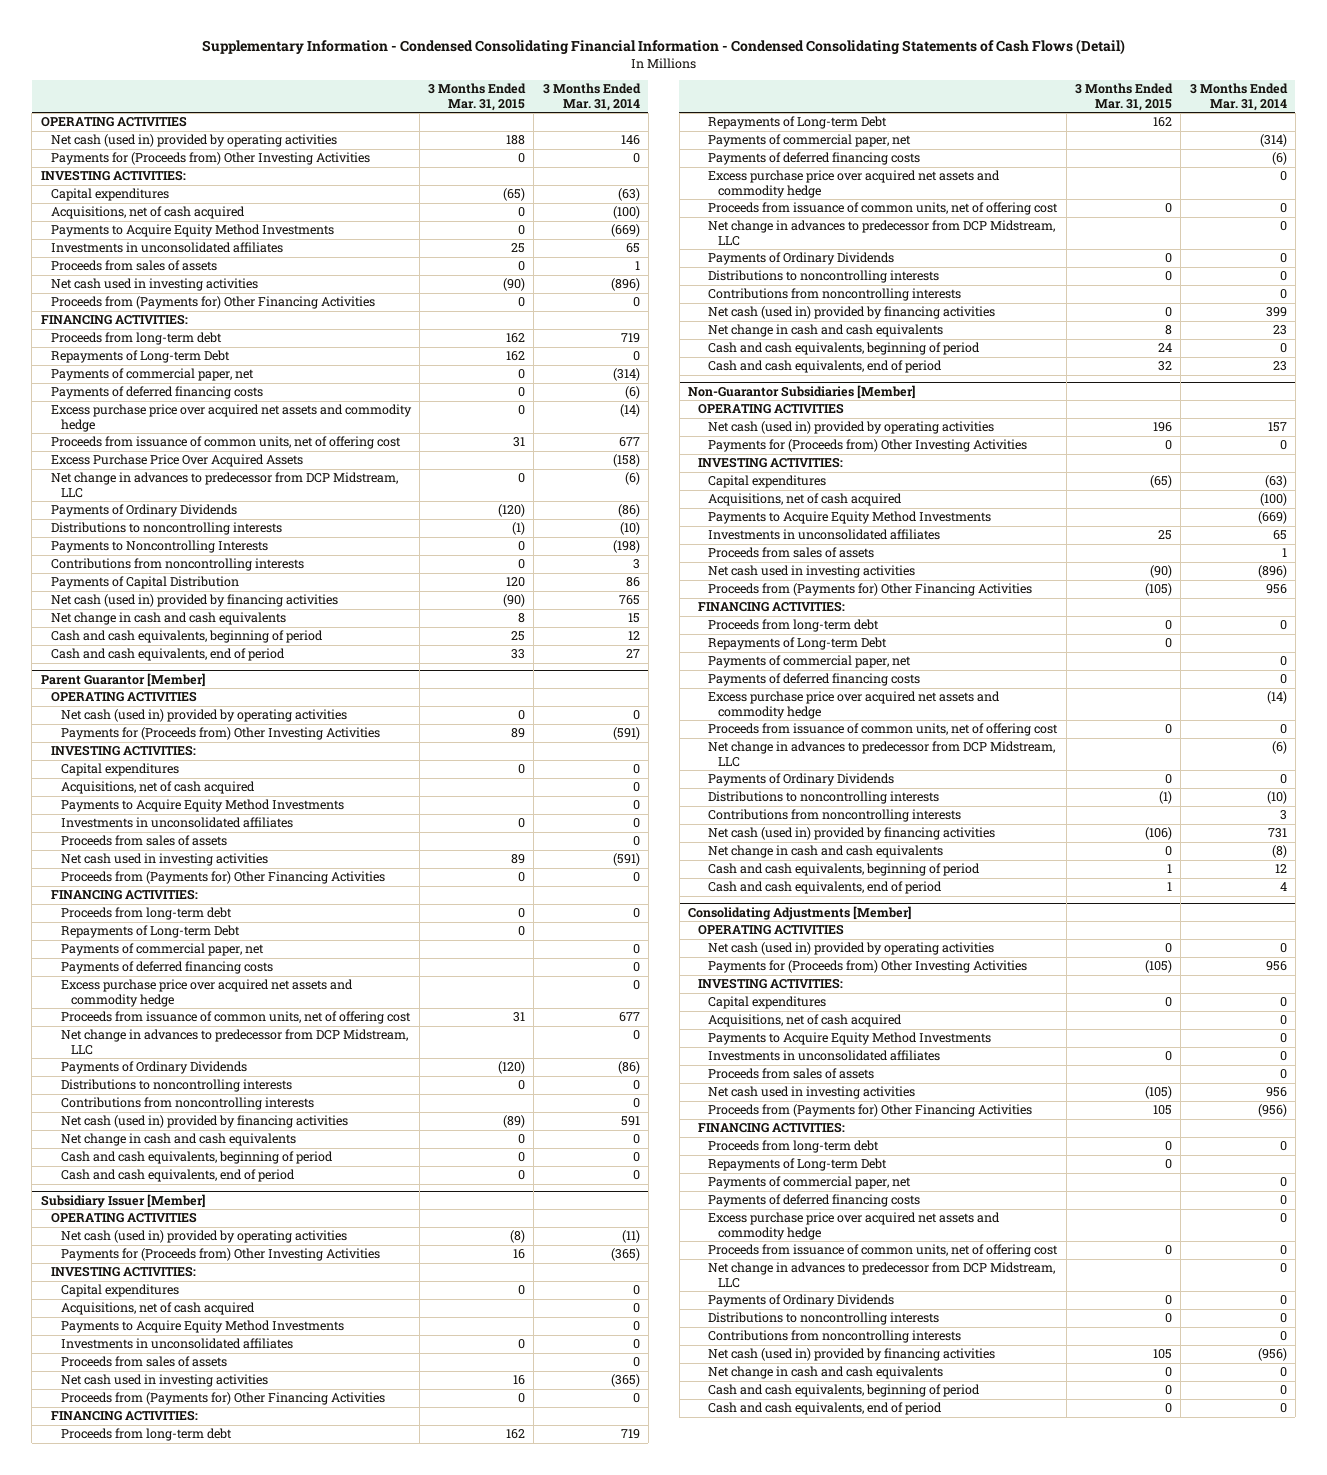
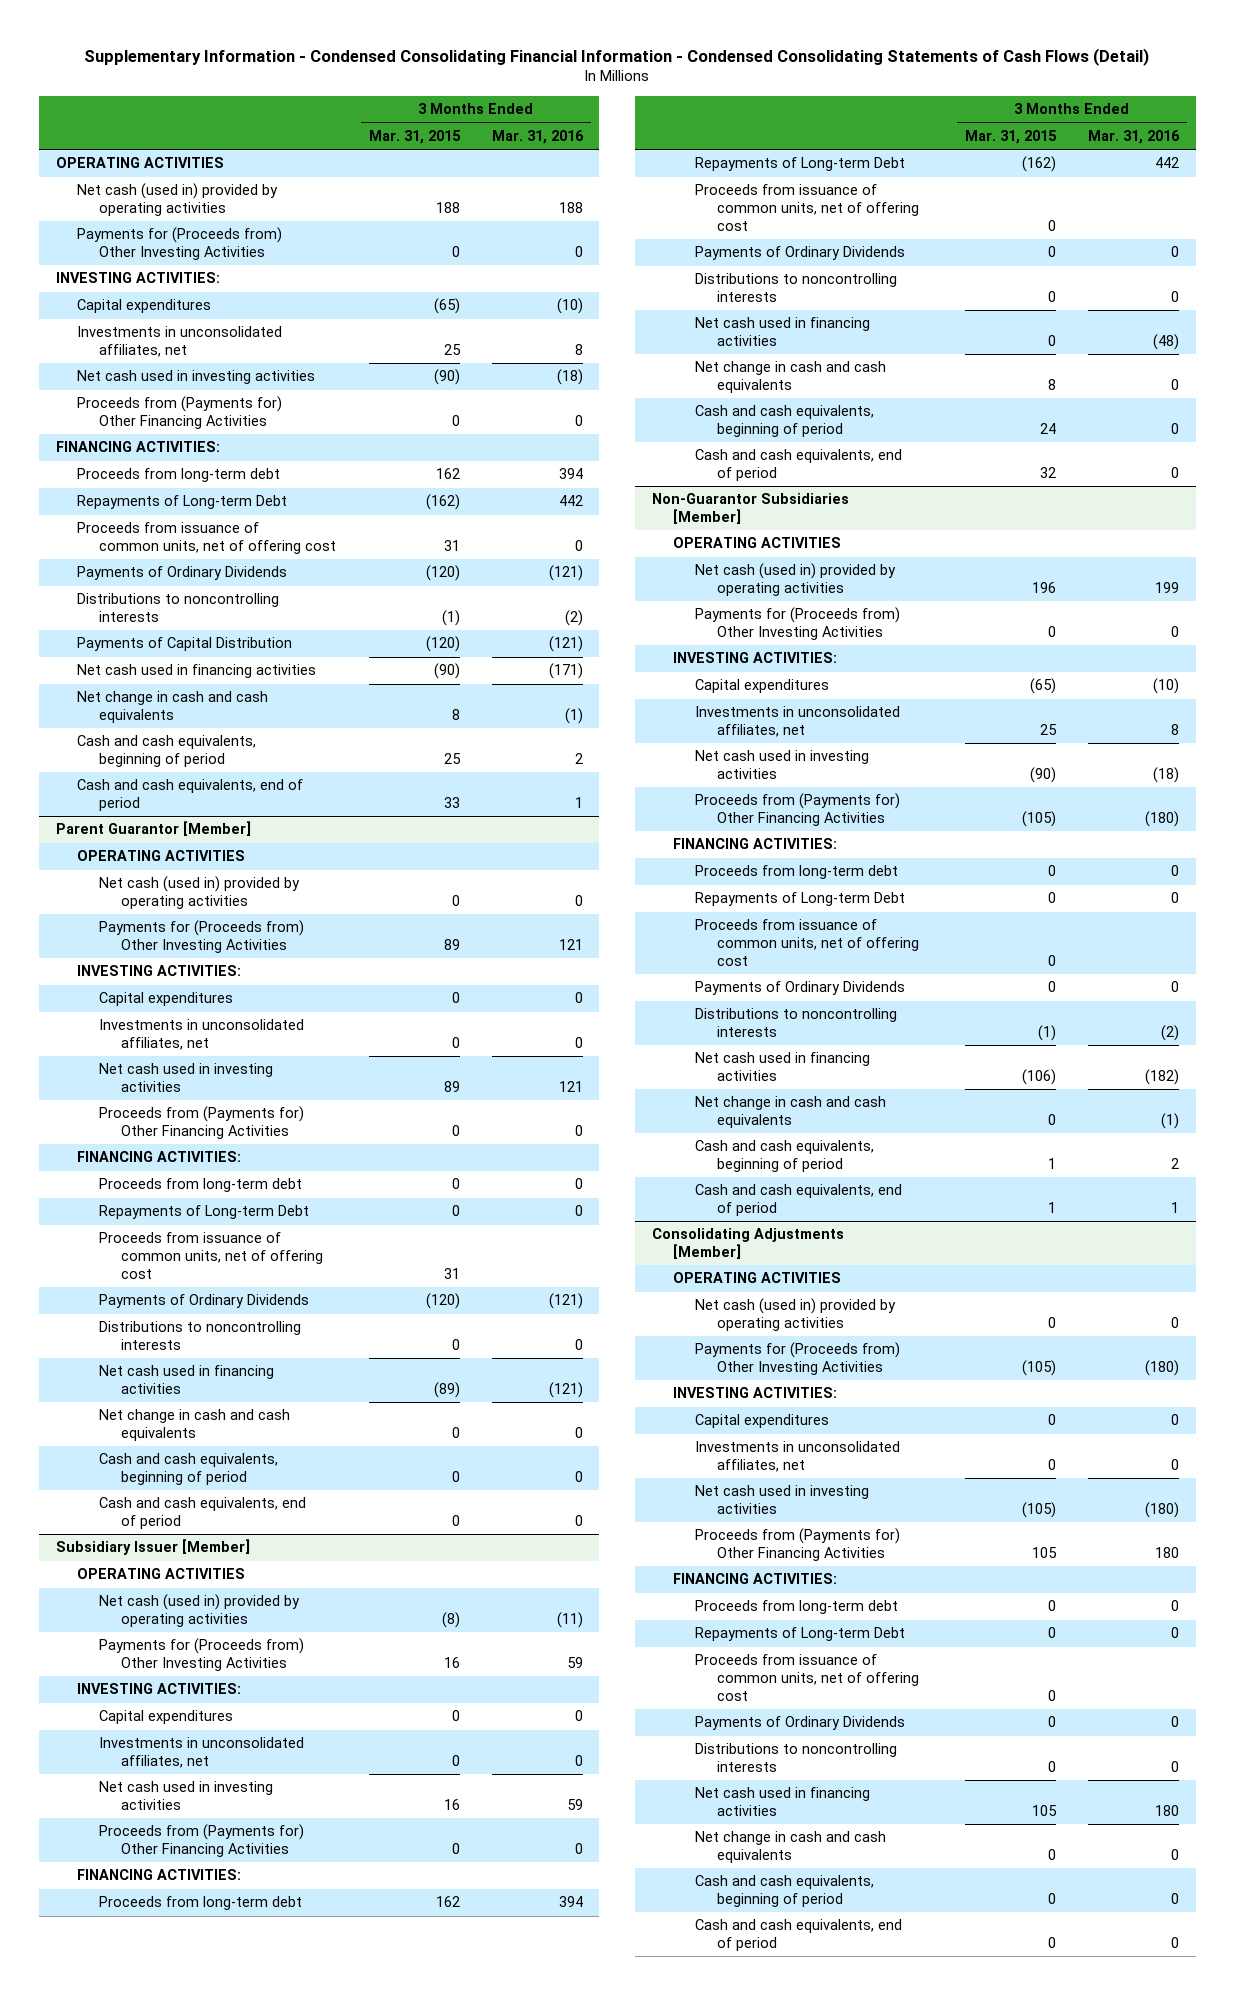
[542,83,641,111] 3 Months Ended Mar. 31, 2014 -> none
none -> [492,129,585,144] Mar. 31, 2016
[50,206,245,220] Acquisitions, net of cash acquired -> none
[50,224,334,238] Payments to Acquire Equity Method Investments -> none
[50,260,217,272] Proceeds from sales of assets -> none
[50,242,283,254] Investments in unconsolidated affiliates -> [77,326,283,358] Investments in unconsolidated affiliates, net
[50,368,254,382] Payments of commercial paper, net -> none
[50,386,263,400] Payments of deferred financing costs -> none
[50,404,412,432] Excess purchase price over acquired net assets and commodity hedge -> none
[506,351,526,362] 162 -> [425,494,460,511] (162)
[50,454,303,468] Excess Purchase Price Over Acquired Assets -> none
[50,472,398,498] Net change in advances to predecessor from DCP Midstream, LLC -> none
[50,540,268,554] Payments to Noncontrolling Interests -> none
[50,558,304,572] Contributions from noncontrolling interests -> none
[506,577,526,588] 120 -> [425,636,460,653] (120)
[50,594,338,608] Net cash (used in) provided by financing activities -> [77,664,317,679] Net cash used in financing activities
[60,781,255,795] Acquisitions, net of cash acquired -> none
[60,799,344,813] Payments to Acquire Equity Method Investments -> none
[60,835,227,847] Proceeds from sales of assets -> none
[60,817,293,829] Investments in unconsolidated affiliates -> [99,1019,305,1051] Investments in unconsolidated affiliates, net
[60,943,264,957] Payments of commercial paper, net -> none
[60,961,273,975] Payments of deferred financing costs -> none
[60,979,353,1007] Excess purchase price over acquired net assets and commodity hedge -> none
[60,1029,408,1055] Net change in advances to predecessor from DCP Midstream, LLC -> none
[60,1097,314,1111] Contributions from noncontrolling interests -> none
[60,1115,348,1129] Net cash (used in) provided by financing activities -> [99,1365,275,1395] Net cash used in financing activities
[60,1302,255,1316] Acquisitions, net of cash acquired -> none
[60,1320,344,1334] Payments to Acquire Equity Method Investments -> none
[60,1356,227,1368] Proceeds from sales of assets -> none
[60,1338,293,1350] Investments in unconsolidated affiliates -> [99,1737,305,1769] Investments in unconsolidated affiliates, net
[707,134,911,148] Payments of commercial paper, net -> none
[707,152,920,166] Payments of deferred financing costs -> none
[707,170,1000,198] Excess purchase price over acquired net assets and commodity hedge -> none
[1153,117,1173,128] 162 -> [1021,156,1056,173] (162)
[707,220,1055,246] Net change in advances to predecessor from DCP Midstream, LLC -> none
[707,288,961,302] Contributions from noncontrolling interests -> none
[707,306,995,320] Net cash (used in) provided by financing activities -> [695,317,871,347] Net cash used in financing activities
[707,493,902,507] Acquisitions, net of cash acquired -> none
[707,511,991,525] Payments to Acquire Equity Method Investments -> none
[707,547,874,559] Proceeds from sales of assets -> none
[707,529,940,541] Investments in unconsolidated affiliates -> [695,706,901,738] Investments in unconsolidated affiliates, net
[707,655,911,669] Payments of commercial paper, net -> none
[707,673,920,687] Payments of deferred financing costs -> none
[707,691,1000,719] Excess purchase price over acquired net assets and commodity hedge -> none
[707,741,1055,767] Net change in advances to predecessor from DCP Midstream, LLC -> none
[707,809,961,823] Contributions from noncontrolling interests -> none
[707,827,995,841] Net cash (used in) provided by financing activities -> [695,1052,871,1082] Net cash used in financing activities
[707,1014,902,1028] Acquisitions, net of cash acquired -> none
[707,1032,991,1046] Payments to Acquire Equity Method Investments -> none
[707,1068,874,1080] Proceeds from sales of assets -> none
[707,1050,940,1062] Investments in unconsolidated affiliates -> [695,1441,901,1473] Investments in unconsolidated affiliates, net
[707,1176,911,1190] Payments of commercial paper, net -> none
[707,1194,920,1208] Payments of deferred financing costs -> none
[707,1212,1000,1240] Excess purchase price over acquired net assets and commodity hedge -> none
[707,1262,1055,1288] Net change in advances to predecessor from DCP Midstream, LLC -> none
[707,1330,961,1344] Contributions from noncontrolling interests -> none
[707,1348,995,1362] Net cash (used in) provided by financing activities -> [695,1787,871,1817] Net cash used in financing activities

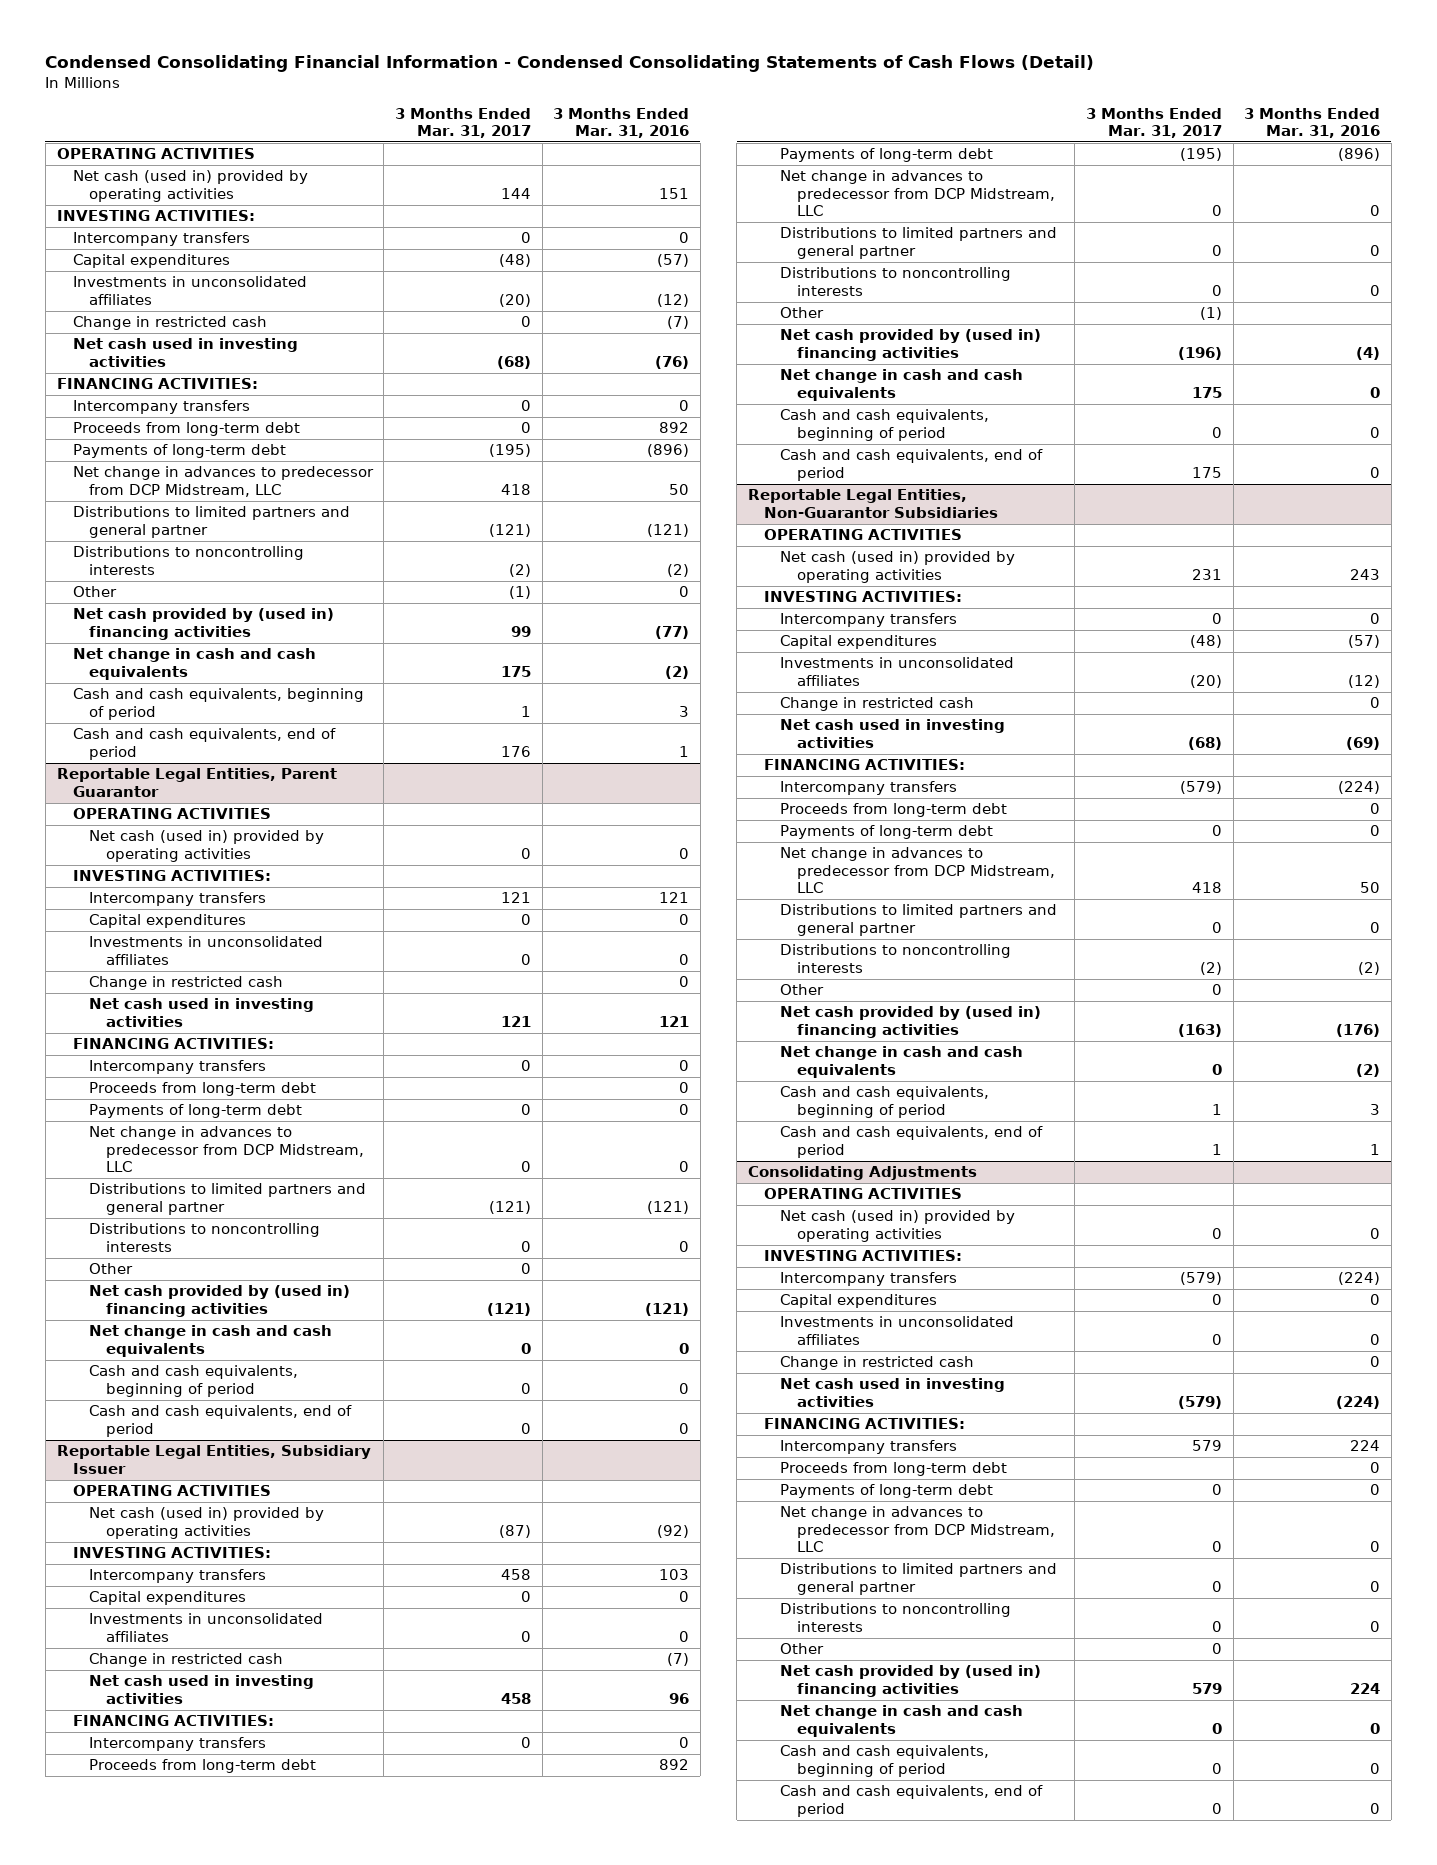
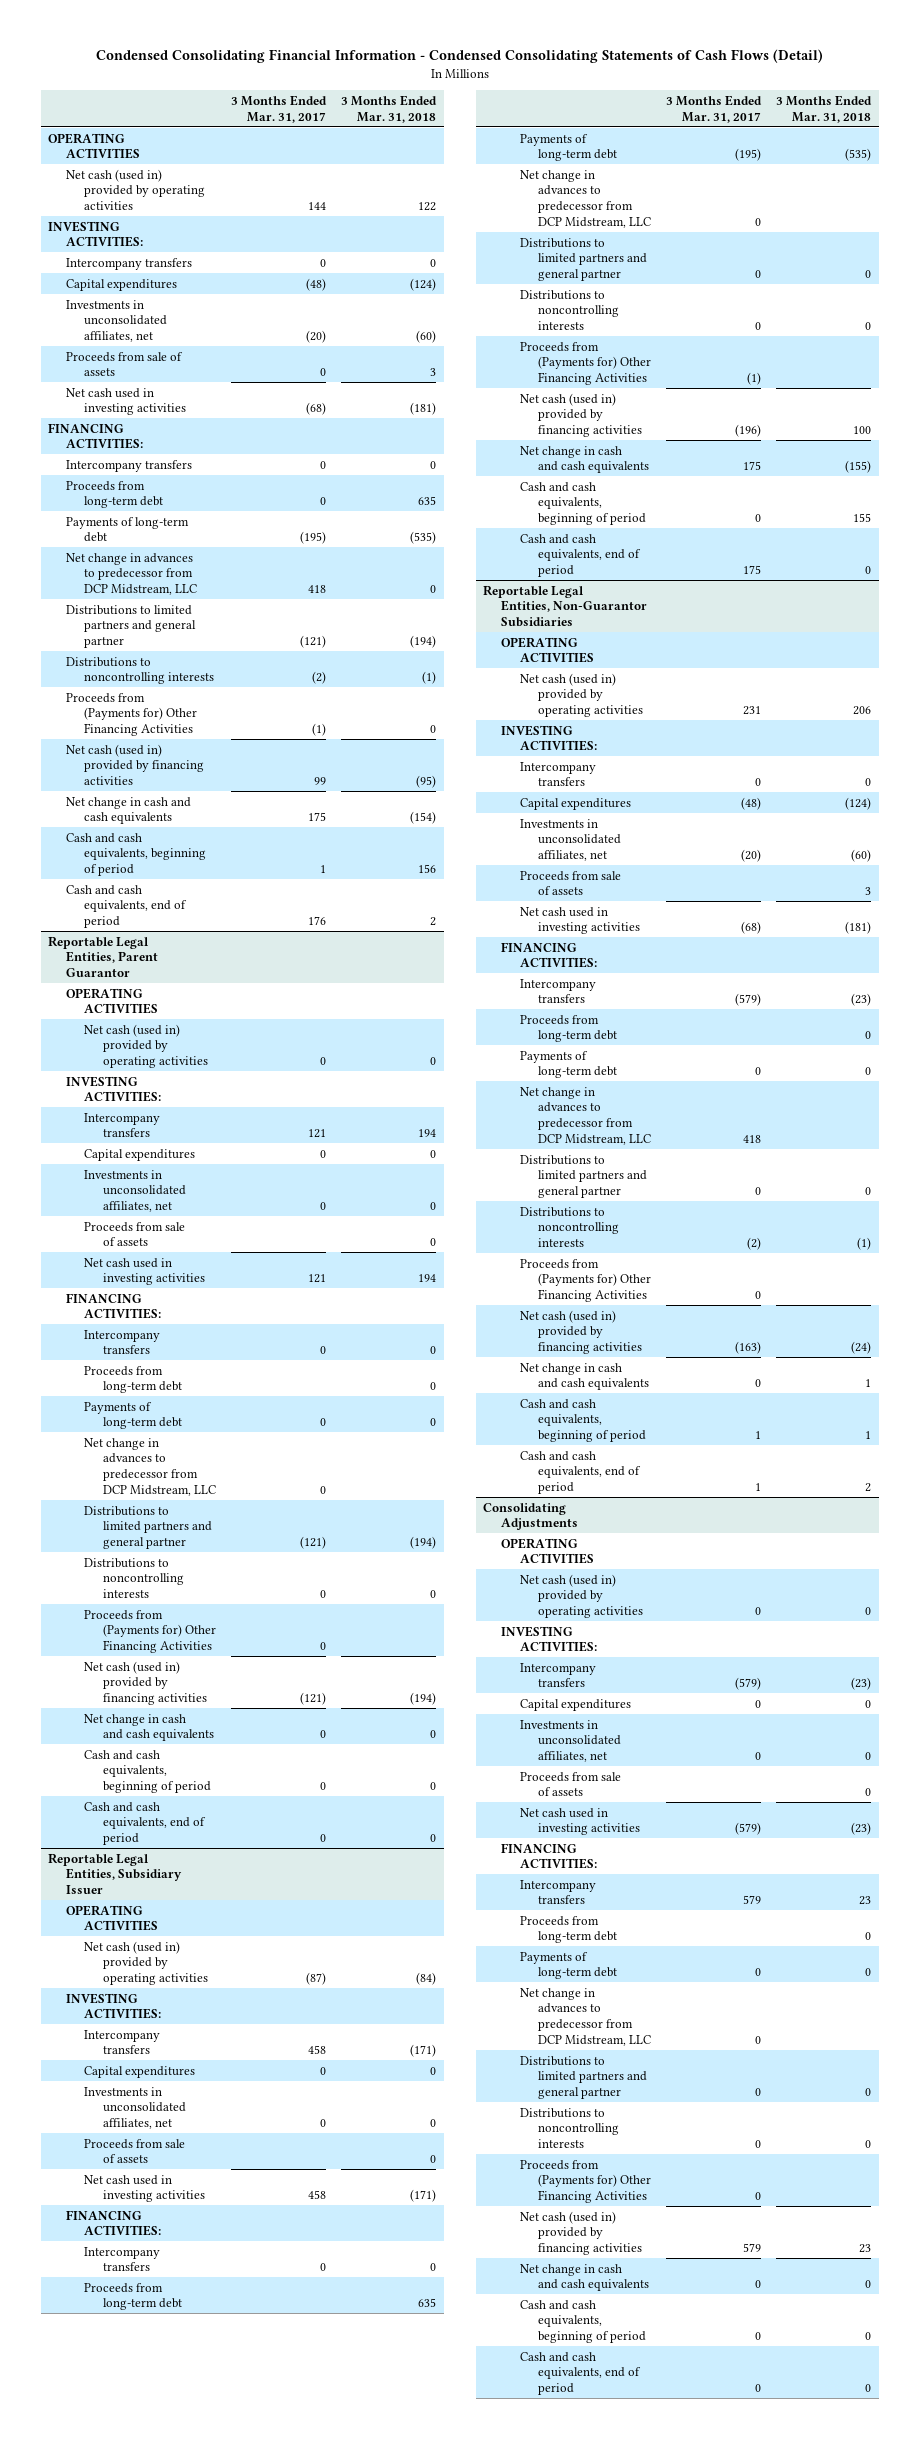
[553,107,690,139] 3 Months Ended Mar. 31, 2016 -> none
none -> [341,94,438,123] 3 Months Ended Mar. 31, 2018
[72,316,267,331] Change in restricted cash -> none
[72,276,307,305] Investments in unconsolidated affiliates -> [66,299,168,342] Investments in unconsolidated affiliates, net
none -> [66,351,184,377] Proceeds from sale of assets
[72,586,117,598] Other -> [66,692,198,736] Proceeds from (Payments for) Other Financing Activities
[72,608,334,640] Net cash provided by (used in) financing activities -> [66,743,205,785] Net cash (used in) provided by financing activities
[89,976,284,991] Change in restricted cash -> none
[89,936,324,965] Investments in unconsolidated affiliates -> [84,1169,186,1212] Investments in unconsolidated affiliates, net
none -> [84,1221,186,1247] Proceeds from sale of assets
[89,1263,134,1275] Other -> [84,1609,216,1653] Proceeds from (Payments for) Other Financing Activities
[89,1285,351,1317] Net cash provided by (used in) financing activities -> [84,1660,207,1705] Net cash (used in) provided by financing activities
[89,1653,284,1668] Change in restricted cash -> none
[89,1613,324,1642] Investments in unconsolidated affiliates -> [84,2086,186,2129] Investments in unconsolidated affiliates, net
none -> [84,2138,186,2164] Proceeds from sale of assets
[780,307,825,319] Other -> [519,341,651,385] Proceeds from (Payments for) Other Financing Activities
[780,329,1042,361] Net cash provided by (used in) financing activities -> [519,392,642,437] Net cash (used in) provided by financing activities
[780,697,975,712] Change in restricted cash -> none
[780,657,1015,686] Investments in unconsolidated affiliates -> [519,818,621,861] Investments in unconsolidated affiliates, net
none -> [519,870,621,896] Proceeds from sale of assets
[780,984,825,996] Other -> [519,1258,651,1302] Proceeds from (Payments for) Other Financing Activities
[780,1006,1042,1038] Net cash provided by (used in) financing activities -> [519,1309,642,1354] Net cash (used in) provided by financing activities
[780,1356,975,1371] Change in restricted cash -> none
[780,1316,1015,1345] Investments in unconsolidated affiliates -> [519,1719,621,1762] Investments in unconsolidated affiliates, net
none -> [519,1771,621,1797] Proceeds from sale of assets
[780,1643,825,1655] Other -> [519,2159,651,2203] Proceeds from (Payments for) Other Financing Activities
[780,1665,1042,1697] Net cash provided by (used in) financing activities -> [519,2210,642,2255] Net cash (used in) provided by financing activities

